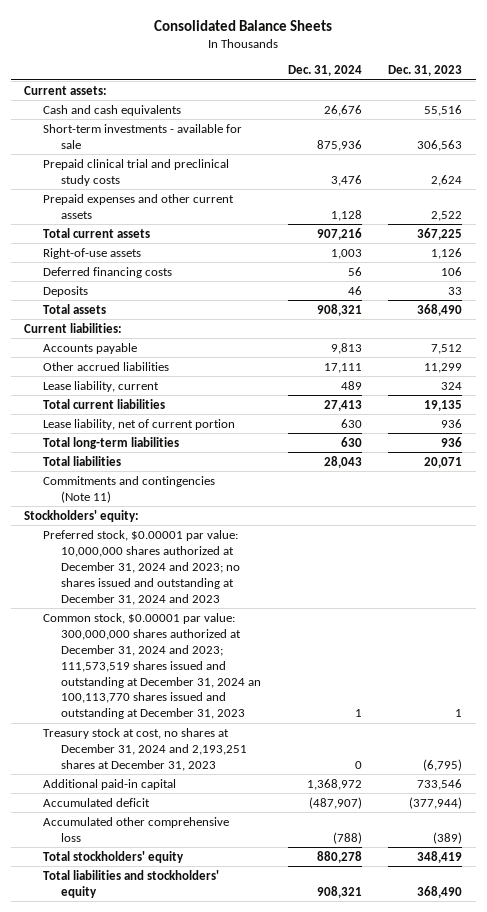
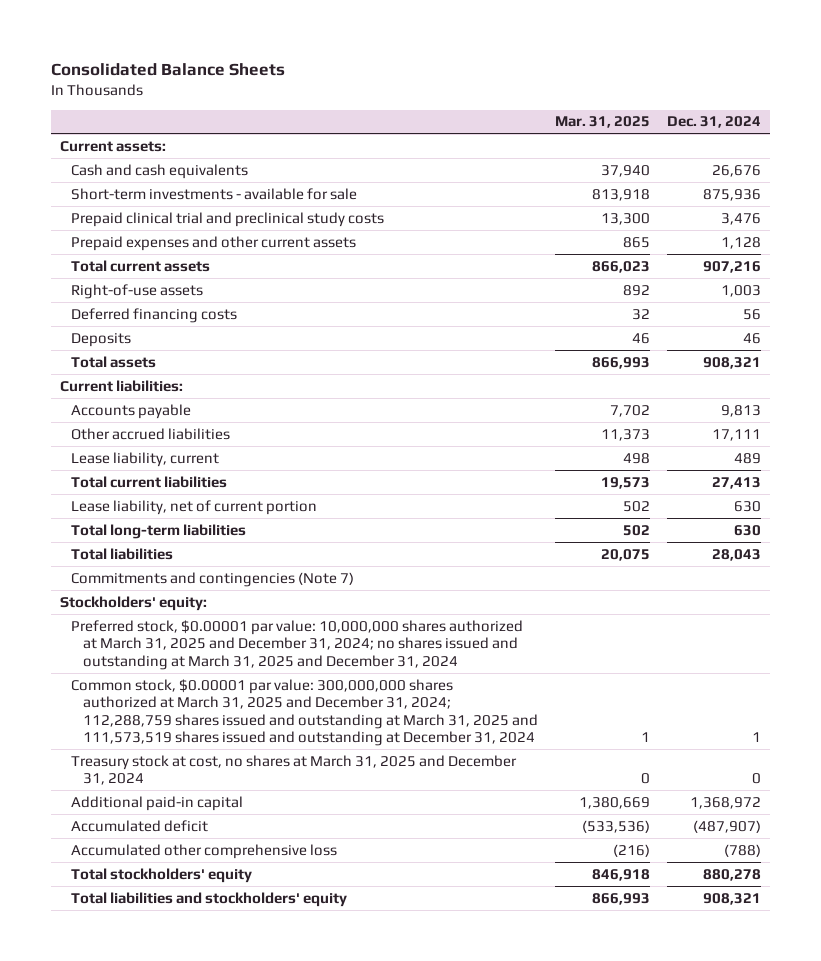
[388,65,463,77] Dec. 31, 2023 -> none
none -> [555,116,651,129] Mar. 31, 2025
[42,475,215,503] Commitments and contingencies (Note 11) -> [71,571,355,587] Commitments and contingencies (Note 7)
[42,529,240,605] Preferred stock, $0.00001 par value: 10,000,000 shares authorized at December 31, 2024 and 2023; no shares issued and outstanding at December 31, 2024 and 2023 -> [71,619,524,670] Preferred stock, $0.00001 par value: 10,000,000 shares authorized at March 31, 2025 and December 31, 2024; no shares issued and outstanding at March 31, 2025 and December 31, 2024
[42,612,261,720] Common stock, $0.00001 par value: 300,000,000 shares authorized at December 31, 2024 and 2023; 111,573,519 shares issued and outstanding at December 31, 2024 an 100,113,770 shares issued and outstanding at December 31, 2023 -> [71,678,538,747] Common stock, $0.00001 par value: 300,000,000 shares authorized at March 31, 2025 and December 31, 2024; 112,288,759 shares issued and outstanding at March 31, 2025 and 111,573,519 shares issued and outstanding at December 31, 2024
[42,727,247,771] Treasury stock at cost, no shares at December 31, 2024 and 2,193,251 shares at December 31, 2023 -> [71,754,518,786] Treasury stock at cost, no shares at March 31, 2025 and December 31, 2024

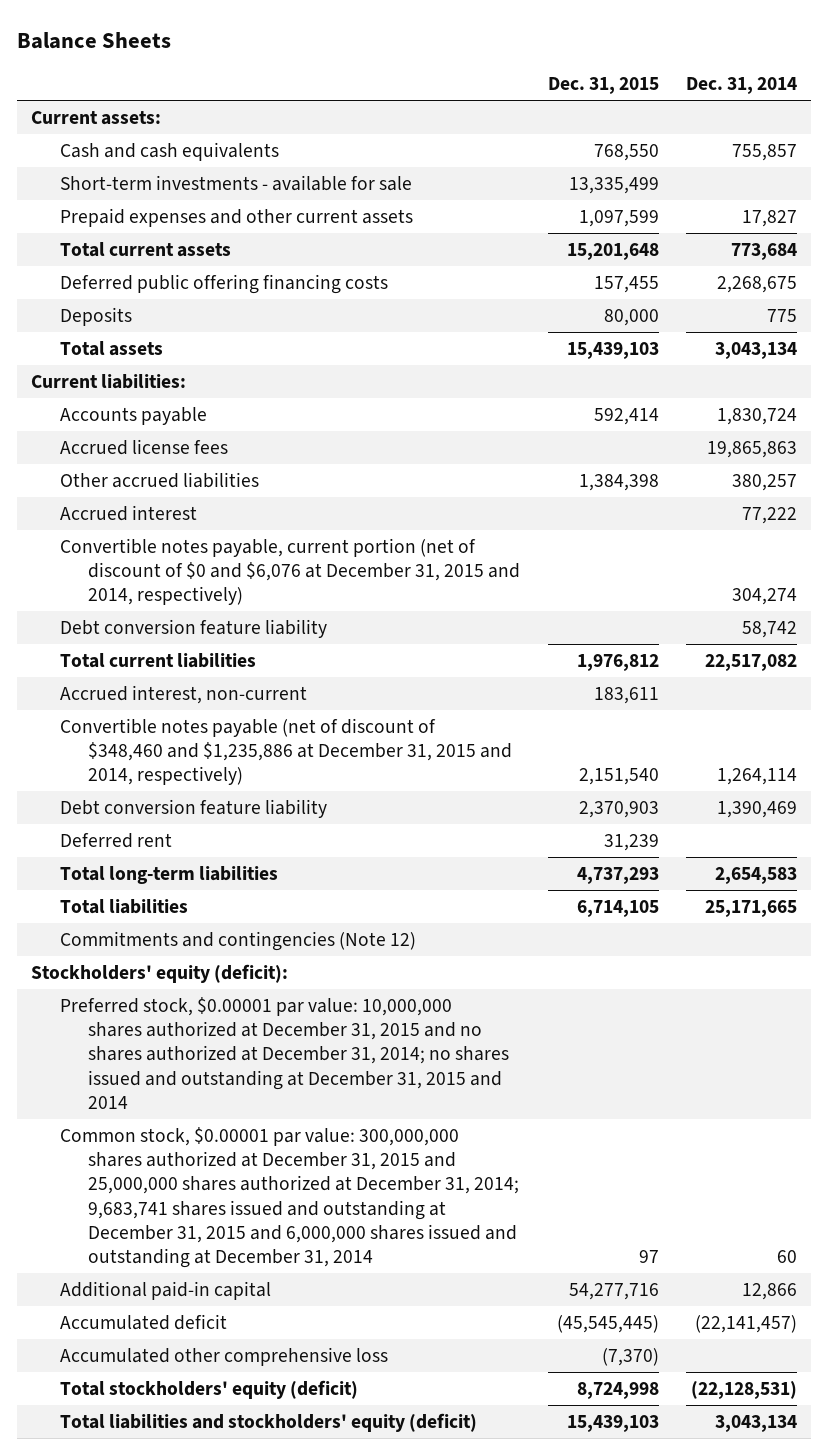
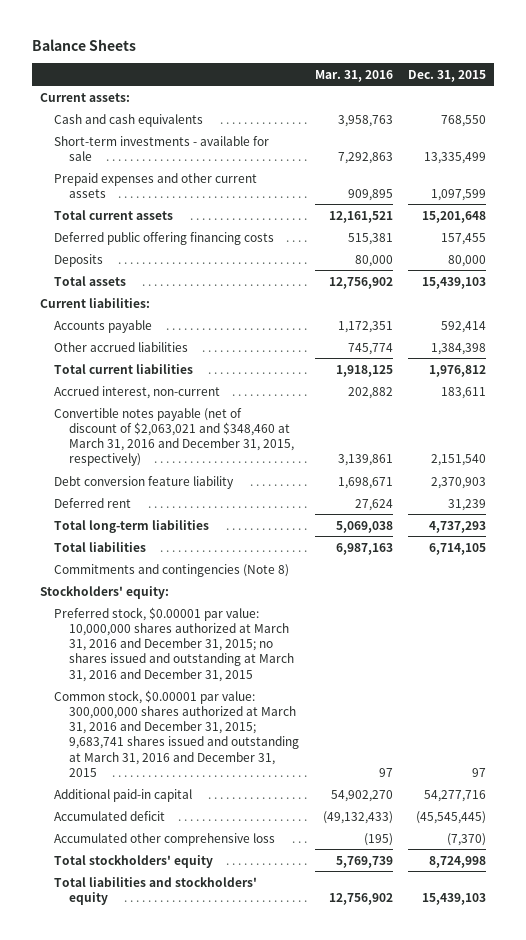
[686,77,798,95] Dec. 31, 2014 -> none
none -> [314,69,393,82] Mar. 31, 2016
[59,438,228,455] Accrued license fees -> none
[59,504,197,521] Accrued interest -> none
[59,537,521,606] Convertible notes payable, current portion (net of discount of $0 and $6,076 at December 31, 2015 and 2014, respectively) -> none
[59,618,327,638] Debt conversion feature liability -> none
[59,717,513,786] Convertible notes payable (net of discount of $348,460 and $1,235,886 at December 31, 2015 and 2014, respectively) -> [54,407,294,467] Convertible notes payable (net of discount of $2,063,021 and $348,460 at March 31, 2016 and December 31, 2015, respectively)
[59,930,416,951] Commitments and contingencies (Note 12) -> [54,563,290,577] Commitments and contingencies (Note 8)
[31,963,289,983] Stockholders' equity (deficit): -> [39,585,169,599] Stockholders' equity:
[59,996,510,1109] Preferred stock, $0.00001 par value: 10,000,000 shares authorized at December 31, 2015 and no shares authorized at December 31, 2014; no shares issued and outstanding at December 31, 2015 and 2014 -> [54,606,294,682] Preferred stock, $0.00001 par value: 10,000,000 shares authorized at March 31, 2016 and December 31, 2015; no shares issued and outstanding at March 31, 2016 and December 31, 2015
[59,1126,520,1269] Common stock, $0.00001 par value: 300,000,000 shares authorized at December 31, 2015 and 25,000,000 shares authorized at December 31, 2014; 9,683,741 shares issued and outstanding at December 31, 2015 and 6,000,000 shares issued and outstanding at December 31, 2014 -> [54,689,299,777] Common stock, $0.00001 par value: 300,000,000 shares authorized at March 31, 2016 and December 31, 2015; 9,683,741 shares issued and outstanding at March 31, 2016 and December 31, 2015
[59,1379,358,1399] Total stockholders' equity (deficit) -> [54,854,214,868] Total stockholders' equity
[59,1412,477,1432] Total liabilities and stockholders' equity (deficit) -> [54,876,258,905] Total liabilities and stockholders' equity

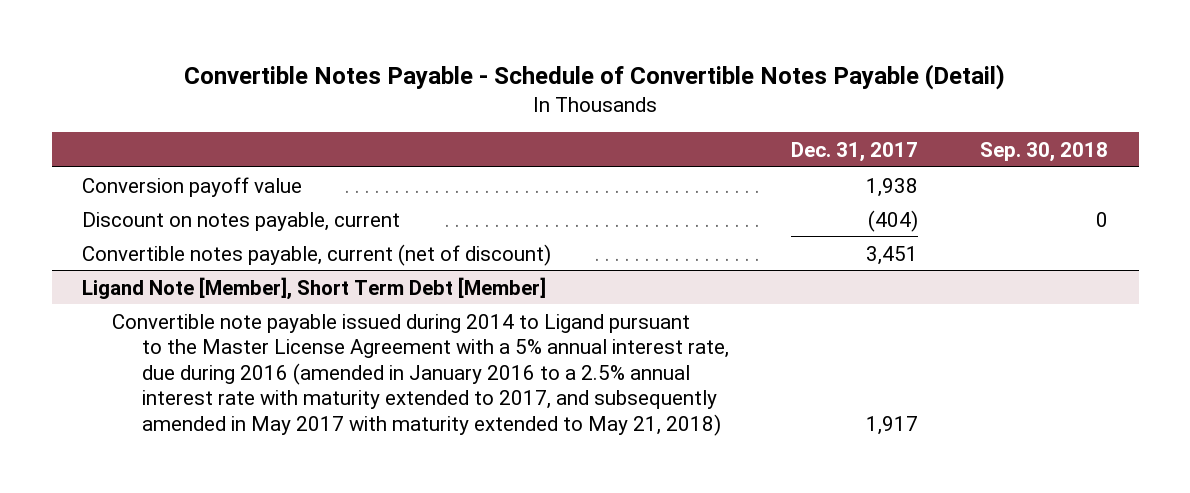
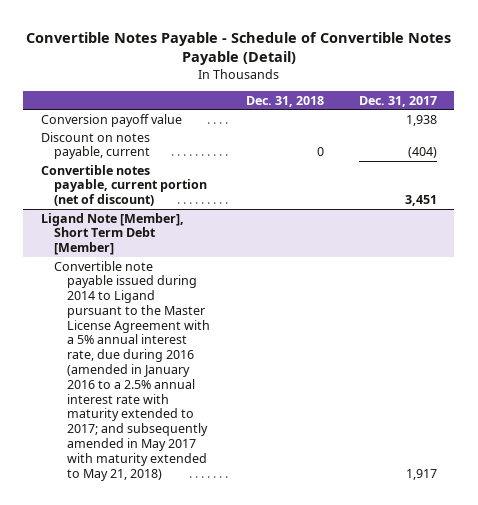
[979,141,1108,162] Sep. 30, 2018 -> none
none -> [245,95,324,107] Dec. 31, 2018
[82,243,552,266] Convertible notes payable, current (net of discount) -> [40,164,208,207] Convertible notes payable, current portion (net of discount)
[112,313,730,436] Convertible note payable issued during 2014 to Ligand pursuant to the Master License Agreement with a 5% annual interest rate, due during 2016 (amended in January 2016 to a 2.5% annual interest rate with maturity extended to 2017, and subsequently amended in May 2017 with maturity extended to May 21, 2018) -> [54,260,211,481] Convertible note payable issued during 2014 to Ligand pursuant to the Master License Agreement with a 5% annual interest rate, due during 2016 (amended in January 2016 to a 2.5% annual interest rate with maturity extended to 2017; and subsequently amended in May 2017 with maturity extended to May 21, 2018)

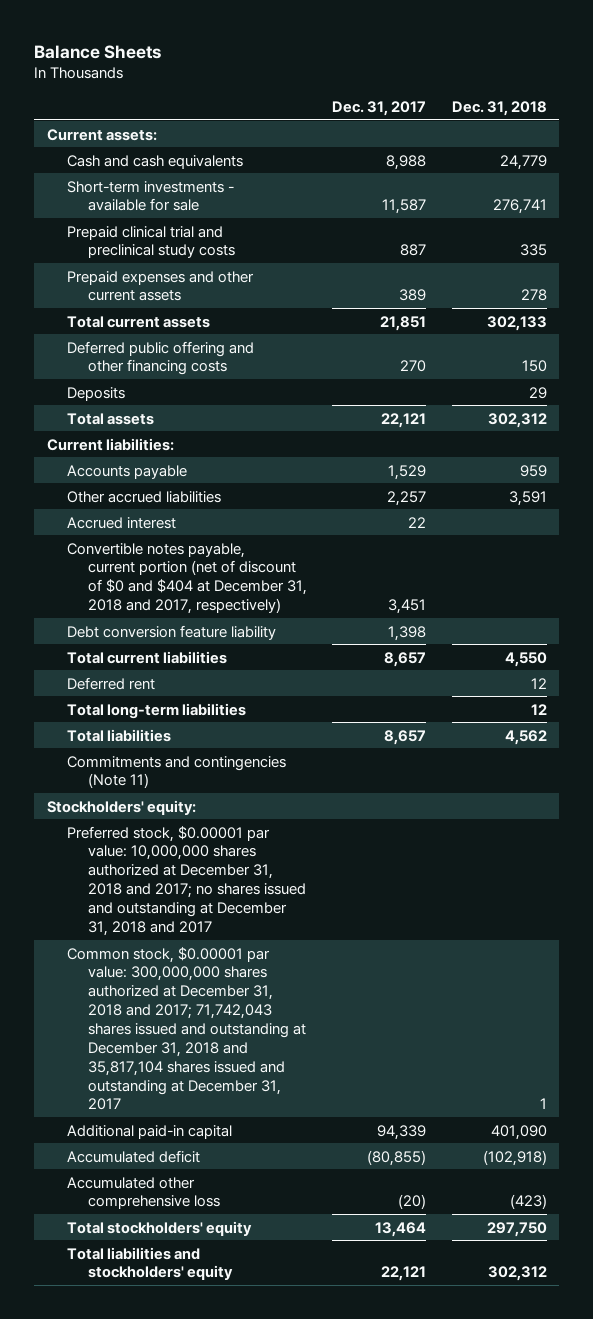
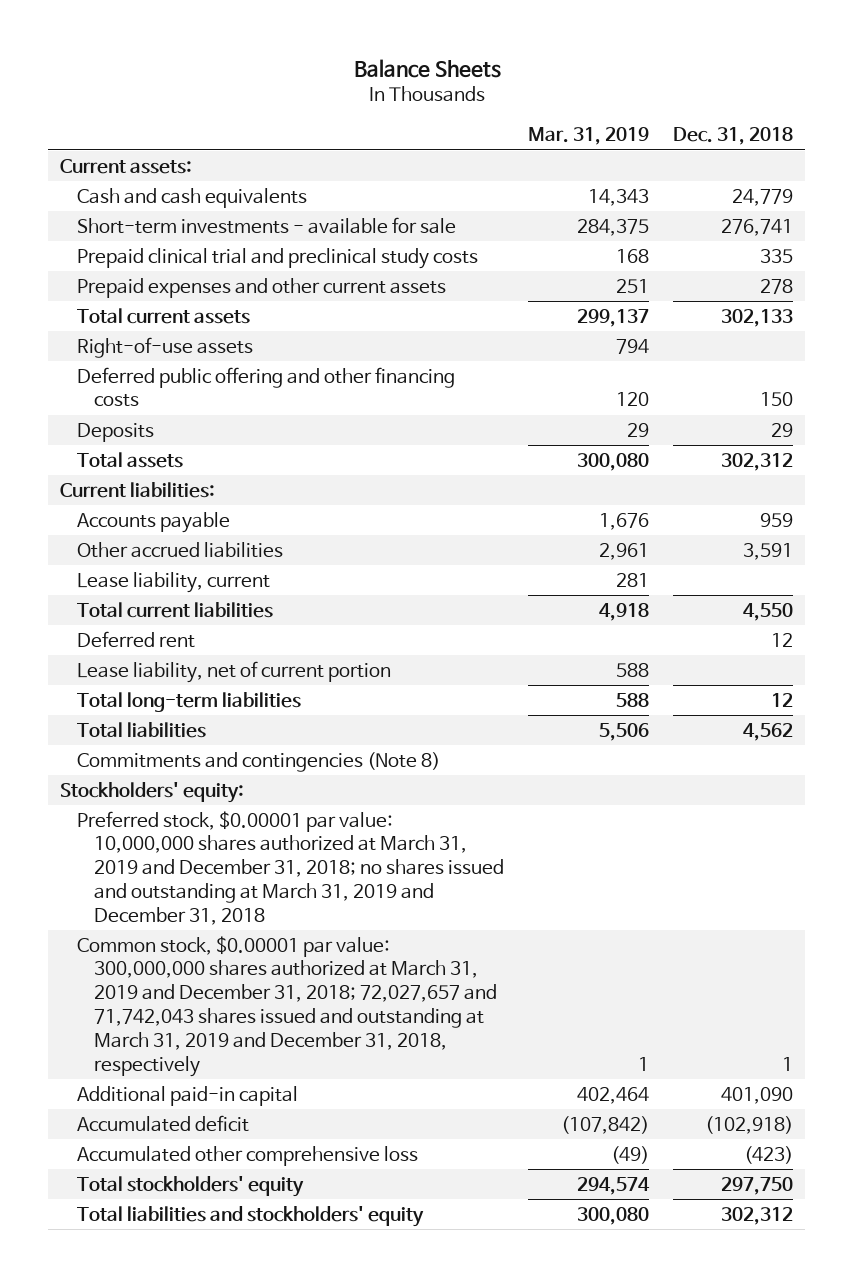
[332,101,427,117] Dec. 31, 2017 -> none
none -> [528,127,650,146] Mar. 31, 2019
none -> [77,336,254,358] Right-of-use assets
[67,516,177,529] Accrued interest -> none
[67,542,307,615] Convertible notes payable, current portion (net of discount of $0 and $404 at December 31, 2018 and 2017, respectively) -> none
[67,624,277,640] Debt conversion feature liability -> none
none -> [77,571,271,593] Lease liability, current
none -> [77,660,392,683] Lease liability, net of current portion
[67,755,287,789] Commitments and contingencies (Note 11) -> [77,751,441,772] Commitments and contingencies (Note 8)
[67,825,306,936] Preferred stock, $0.00001 par value: 10,000,000 shares authorized at December 31, 2018 and 2017; no shares issued and outstanding at December 31, 2018 and 2017 -> [77,810,505,925] Preferred stock, $0.00001 par value: 10,000,000 shares authorized at March 31, 2019 and December 31, 2018; no shares issued and outstanding at March 31, 2019 and December 31, 2018
[67,946,306,1111] Common stock, $0.00001 par value: 300,000,000 shares authorized at December 31, 2018 and 2017; 71,742,043 shares issued and outstanding at December 31, 2018 and 35,817,104 shares issued and outstanding at December 31, 2017 -> [77,935,498,1077] Common stock, $0.00001 par value: 300,000,000 shares authorized at March 31, 2019 and December 31, 2018; 72,027,657 and 71,742,043 shares issued and outstanding at March 31, 2019 and December 31, 2018, respectively

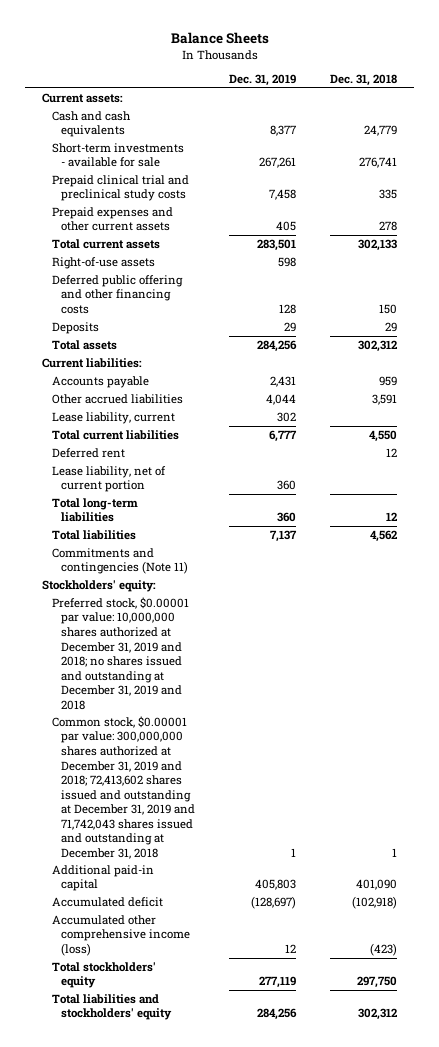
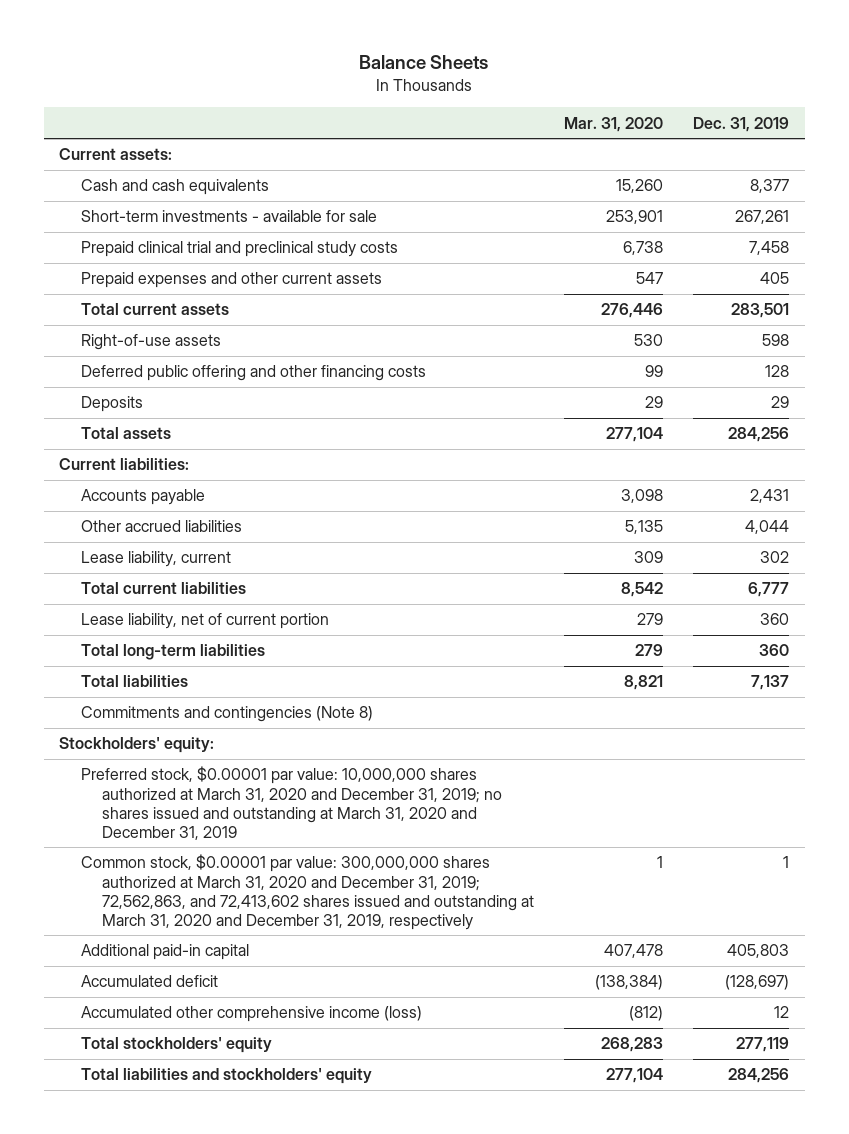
[330,74,398,87] Dec. 31, 2018 -> none
none -> [564,116,664,132] Mar. 31, 2020
[51,447,125,458] Deferred rent -> none
[51,547,189,575] Commitments and contingencies (Note 11) -> [80,706,373,723] Commitments and contingencies (Note 8)
[51,596,189,710] Preferred stock, $0.00001 par value: 10,000,000 shares authorized at December 31, 2019 and 2018; no shares issued and outstanding at December 31, 2019 and 2018 -> [80,766,502,840] Preferred stock, $0.00001 par value: 10,000,000 shares authorized at March 31, 2020 and December 31, 2019; no shares issued and outstanding at March 31, 2020 and December 31, 2019
[51,715,196,859] Common stock, $0.00001 par value: 300,000,000 shares authorized at December 31, 2019 and 2018; 72,413,602 shares issued and outstanding at December 31, 2019 and 71,742,043 shares issued and outstanding at December 31, 2018 -> [80,854,534,930] Common stock, $0.00001 par value: 300,000,000 shares authorized at March 31, 2020 and December 31, 2019; 72,562,863, and 72,413,602 shares issued and outstanding at March 31, 2020 and December 31, 2019, respectively

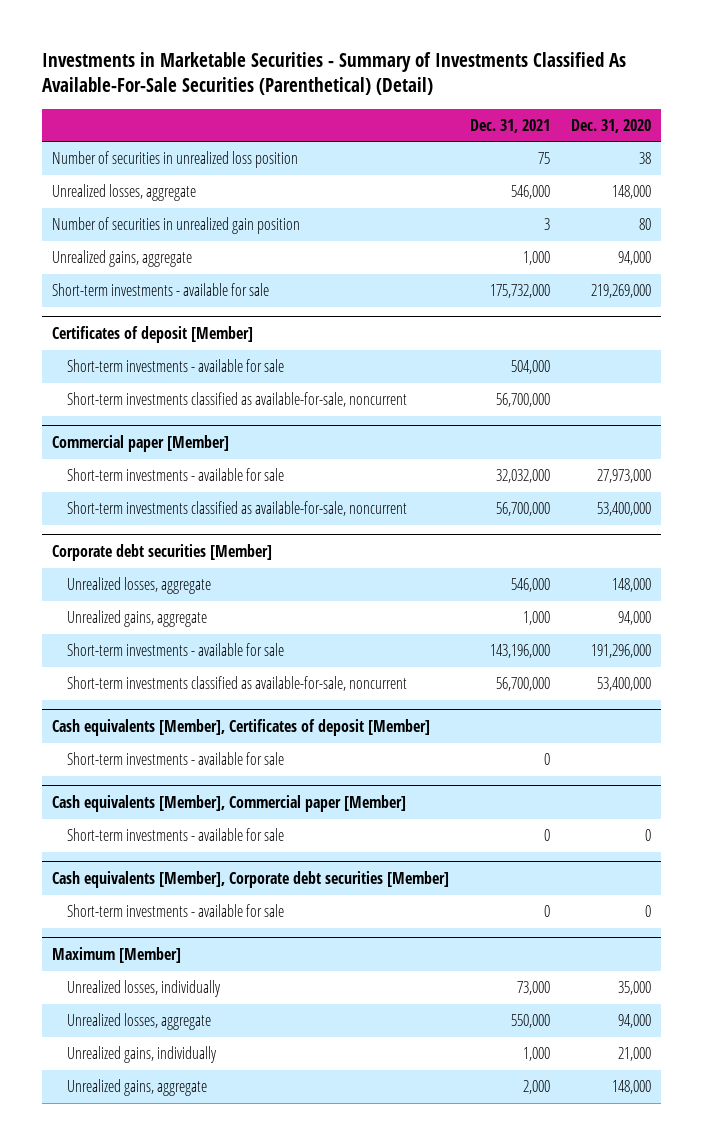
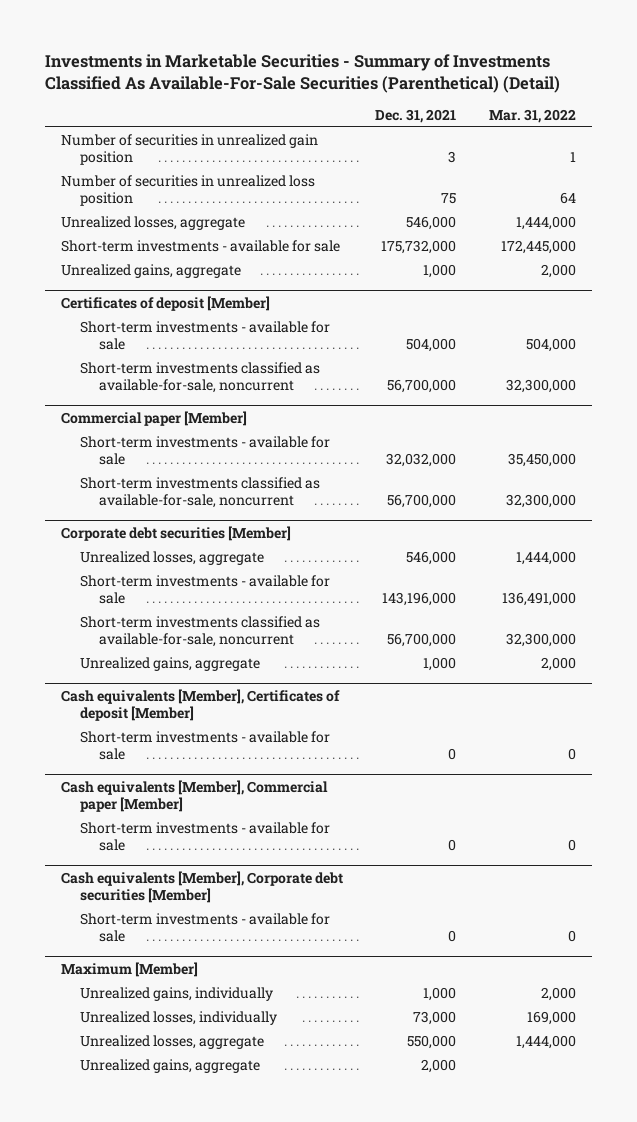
[570,118,651,133] Dec. 31, 2020 -> none
none -> [488,108,576,123] Mar. 31, 2022
[52,217,301,235] Number of securities in unrealized gain position -> [60,134,318,166] Number of securities in unrealized gain position
[52,250,193,268] Unrealized gains, aggregate -> [60,264,241,279] Unrealized gains, aggregate
[67,610,208,628] Unrealized gains, aggregate -> [80,657,261,672] Unrealized gains, aggregate
[67,1046,218,1064] Unrealized gains, individually -> [80,987,274,1002] Unrealized gains, individually

